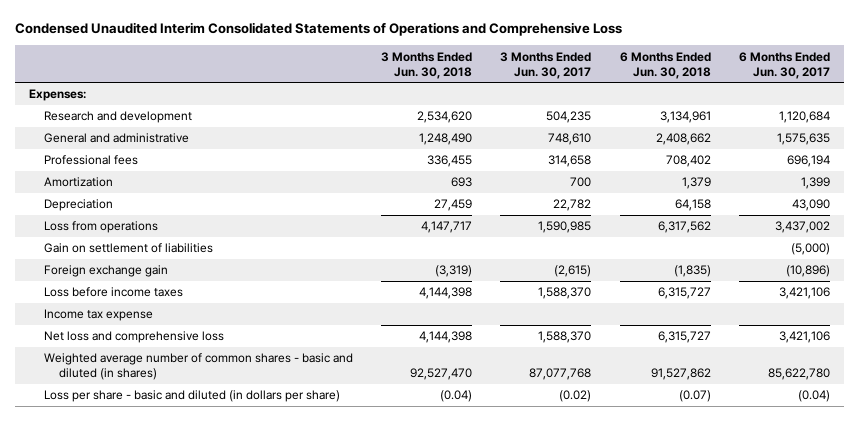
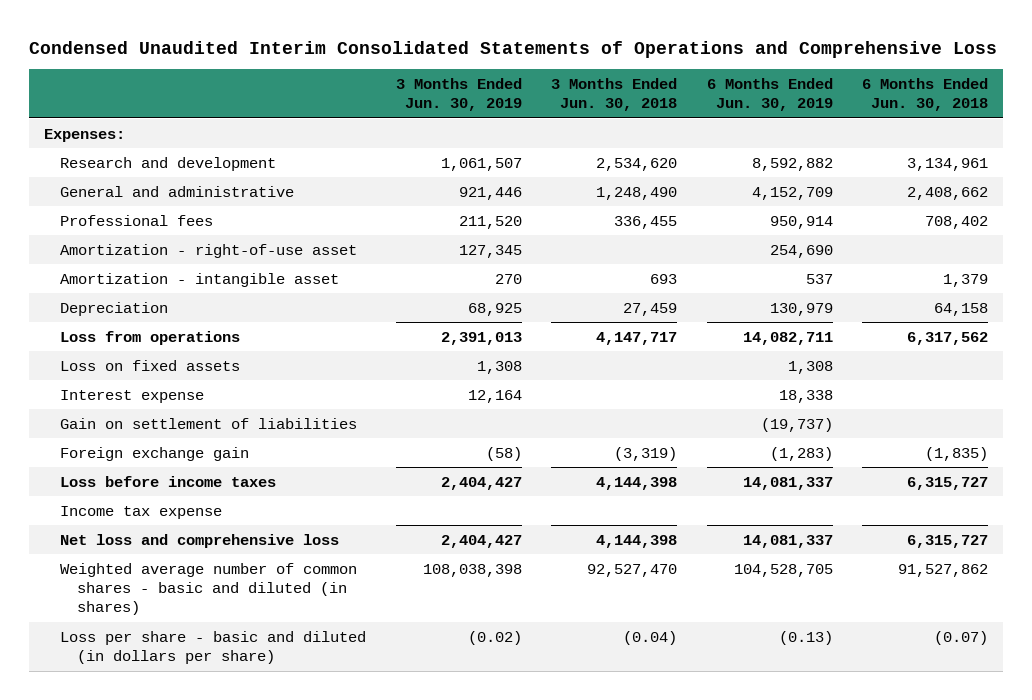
[500,51,592,79] 3 Months Ended Jun. 30, 2017 -> none
[738,51,830,79] 6 Months Ended Jun. 30, 2017 -> none
none -> [395,78,522,112] 3 Months Ended Jun. 30, 2019
none -> [706,78,833,112] 6 Months Ended Jun. 30, 2019
none -> [60,243,358,258] Amortization - right-of-use asset
[44,177,114,188] Amortization -> [60,272,340,287] Amortization - intangible asset
none -> [60,359,241,371] Loss on fixed assets
none -> [60,389,205,403] Interest expense

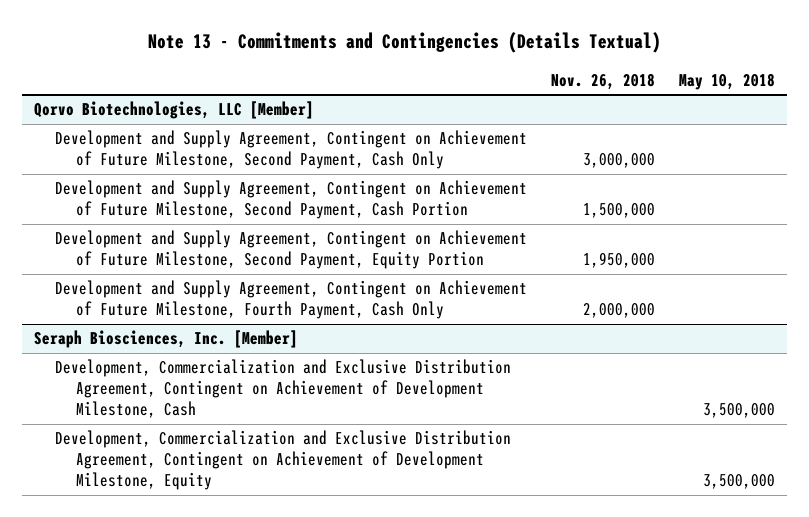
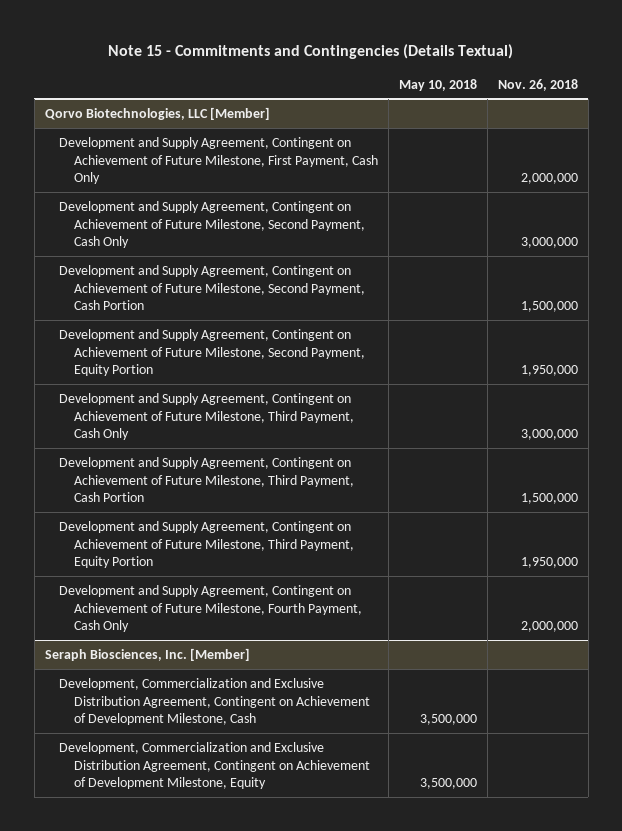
[147,32,661,54] Note 13 - Commitments and Contingencies (Details Textual) -> [108,43,514,59] Note 15 - Commitments and Contingencies (Details Textual)
none -> [59,136,379,185] Development and Supply Agreement, Contingent on Achievement of Future Milestone, First Payment, Cash Only
none -> [59,392,355,441] Development and Supply Agreement, Contingent on Achievement of Future Milestone, Third Payment, Cash Only
none -> [59,456,355,503] Development and Supply Agreement, Contingent on Achievement of Future Milestone, Third Payment, Cash Portion
none -> [59,520,355,569] Development and Supply Agreement, Contingent on Achievement of Future Milestone, Third Payment, Equity Portion

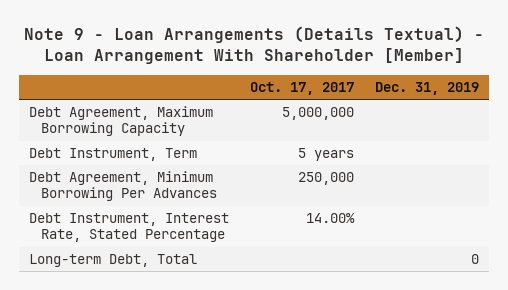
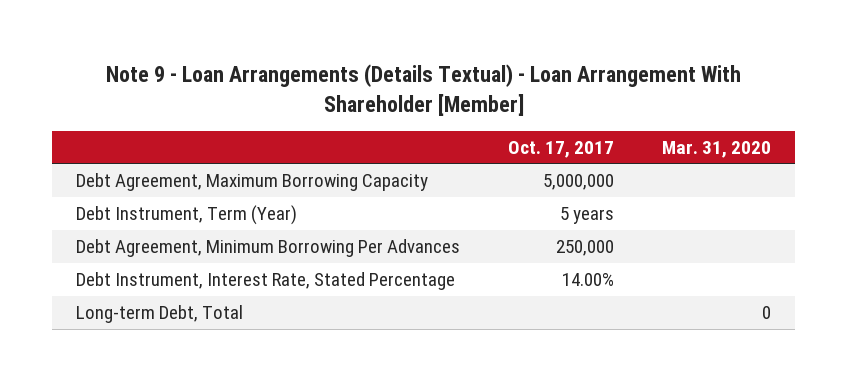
[374,82,479,96] Dec. 31, 2019 -> none
none -> [662,140,772,158] Mar. 31, 2020
[29,148,198,162] Debt Instrument, Term -> [76,205,298,226] Debt Instrument, Term (Year)

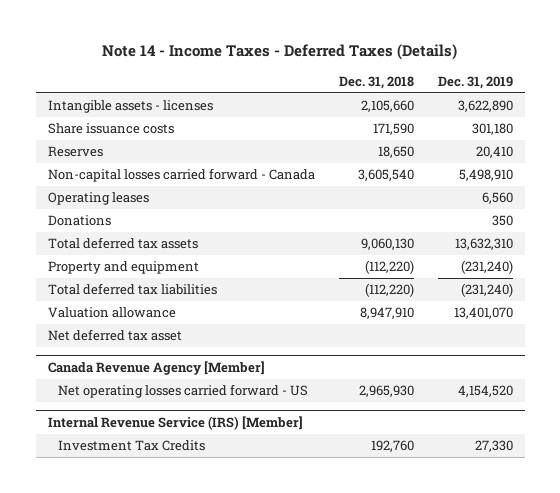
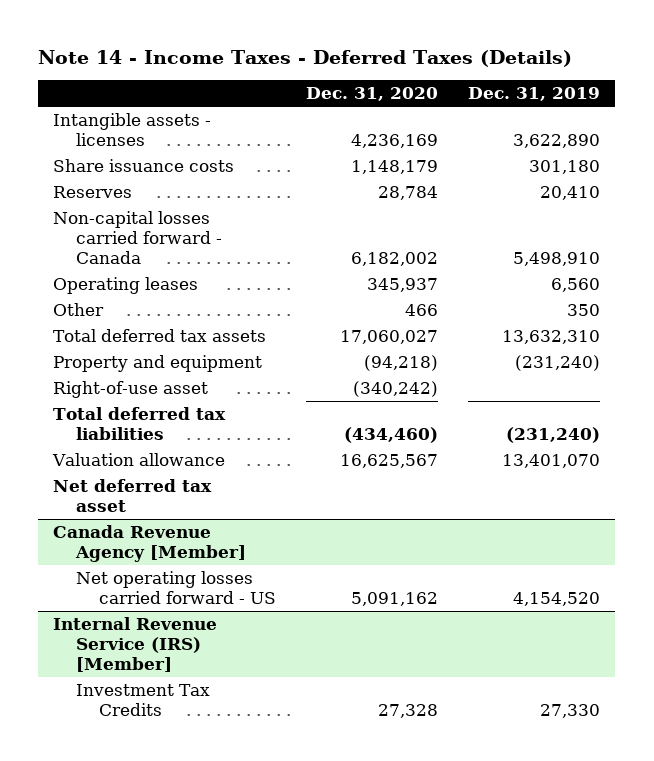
[338,75,414,89] Dec. 31, 2018 -> none
none -> [305,87,438,102] Dec. 31, 2020
[47,215,111,227] Donations -> none
none -> [53,302,105,316] Other
none -> [53,380,209,398] Right-of-use asset

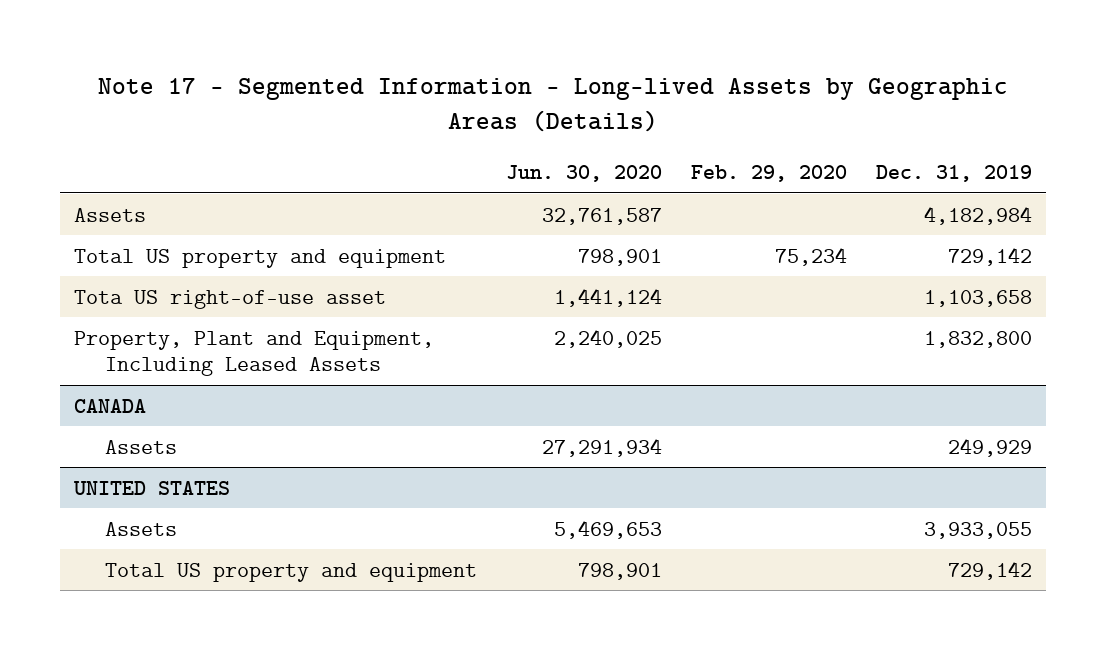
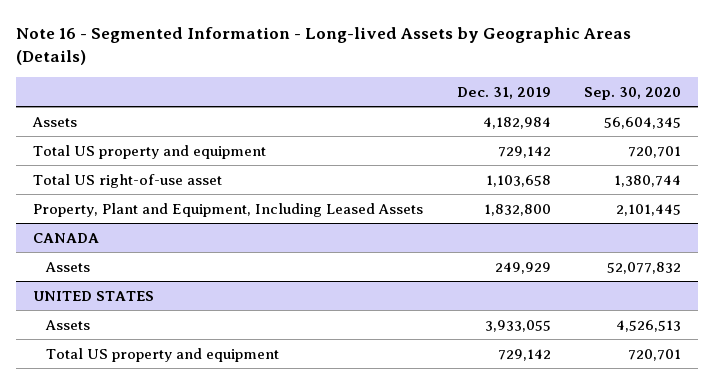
[97,78,1008,133] Note 17 - Segmented Information - Long-lived Assets by Geographic Areas (Details) -> [16,27,632,66] Note 16 - Segmented Information - Long-lived Assets by Geographic Areas (Details)
[506,164,663,182] Jun. 30, 2020 -> none
[691,164,848,182] Feb. 29, 2020 -> none
none -> [584,86,682,100] Sep. 30, 2020
[74,289,387,309] Tota US right-of-use asset -> [32,173,222,188] Total US right-of-use asset

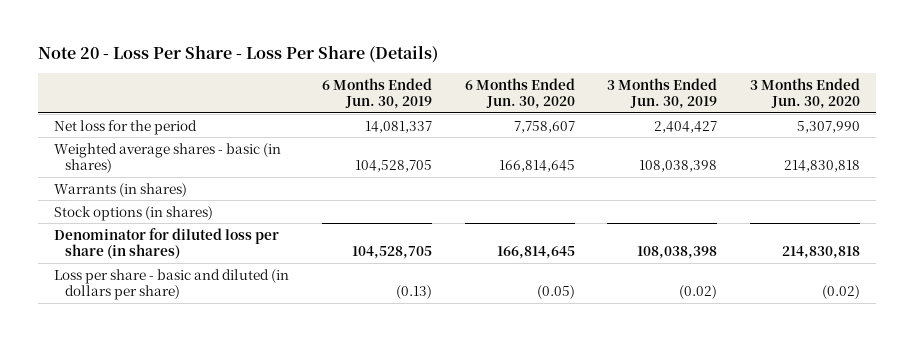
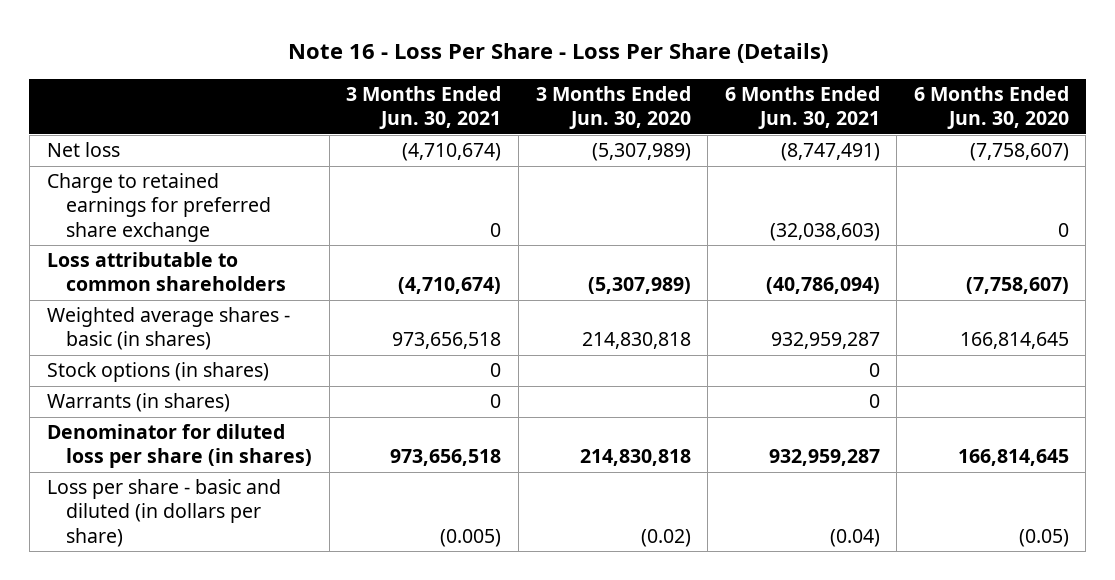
[37,45,438,64] Note 20 - Loss Per Share - Loss Per Share (Details) -> [287,43,828,64] Note 16 - Loss Per Share - Loss Per Share (Details)
[321,77,432,110] 6 Months Ended Jun. 30, 2019 -> none
[607,77,718,110] 3 Months Ended Jun. 30, 2019 -> none
none -> [346,86,502,130] 3 Months Ended Jun. 30, 2021
none -> [724,86,880,130] 6 Months Ended Jun. 30, 2021
[54,119,198,135] Net loss for the period -> [46,142,120,158] Net loss
[513,120,575,133] 7,758,607 -> [969,143,1069,162] (7,758,607)
[796,120,860,133] 5,307,990 -> [591,143,691,162] (5,307,989)
none -> [46,173,272,242] Charge to retained earnings for preferred share exchange
none -> [46,252,287,292] Loss attributable to common shareholders
[54,182,188,197] Warrants (in shares) -> [46,393,230,413] Warrants (in shares)

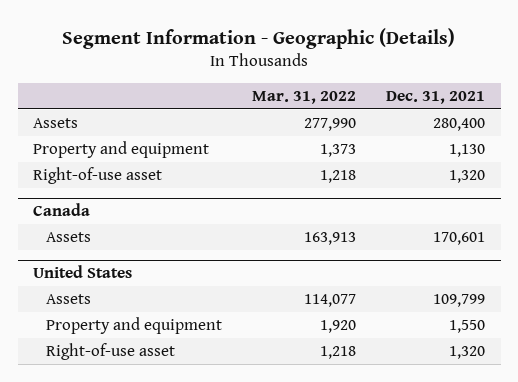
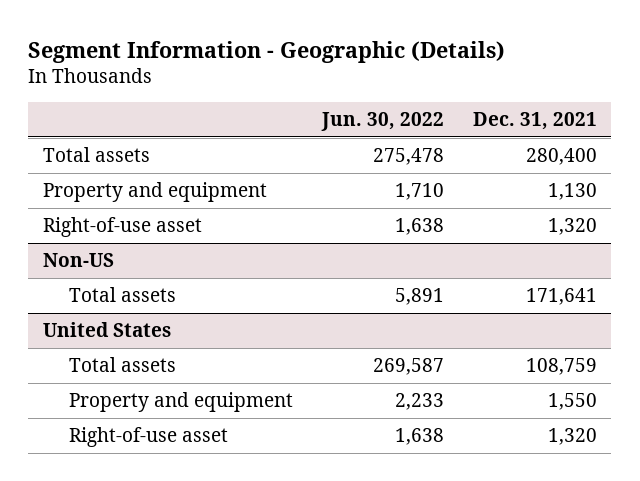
[252,90,357,104] Mar. 31, 2022 -> none
none -> [321,112,445,132] Jun. 30, 2022
[32,118,78,129] Assets -> [42,147,150,163] Total assets
[32,203,90,217] Canada -> none
none -> [42,253,114,268] Non-US
[46,232,92,243] Assets -> [69,287,177,303] Total assets
[433,232,486,246] 170,601 -> [525,288,597,306] 171,641
[46,294,92,305] Assets -> [69,357,177,373] Total assets
[433,294,486,308] 109,799 -> [525,358,597,376] 108,759

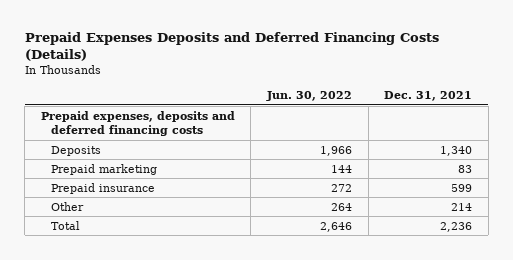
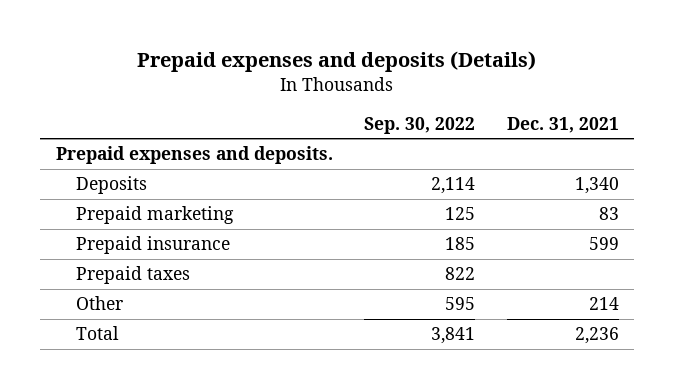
[24,31,439,62] Prepaid Expenses Deposits and Deferred Financing Costs (Details) -> [137,51,537,73] Prepaid expenses and deposits (Details)
[265,90,352,101] Jun. 30, 2022 -> none
none -> [364,116,476,134] Sep. 30, 2022
[40,110,235,136] Prepaid expenses, deposits and deferred financing costs -> [56,146,334,165] Prepaid expenses and deposits.
none -> [76,266,191,285] Prepaid taxes

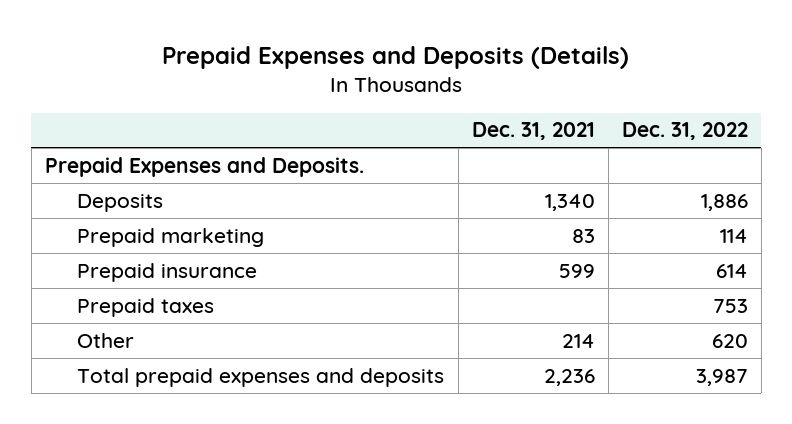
[137,51,537,73] Prepaid expenses and deposits (Details) -> [162,45,630,69] Prepaid Expenses and Deposits (Details)
[364,116,476,134] Sep. 30, 2022 -> none
none -> [621,122,748,141] Dec. 31, 2022
[56,146,334,165] Prepaid expenses and deposits. -> [44,156,364,177] Prepaid Expenses and Deposits.
[76,326,120,341] Total -> [77,367,445,387] Total prepaid expenses and deposits

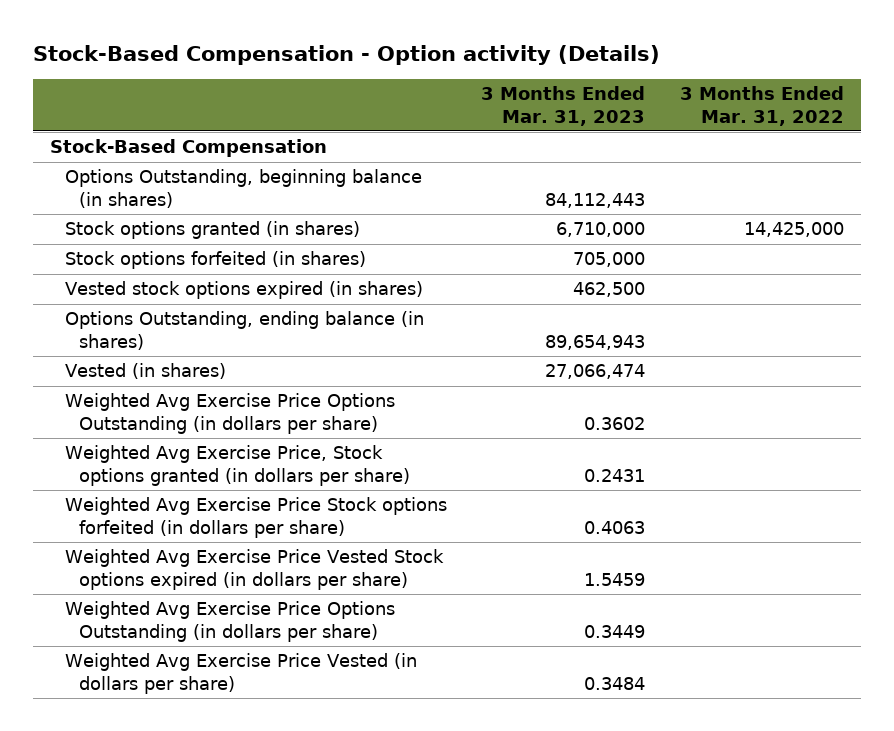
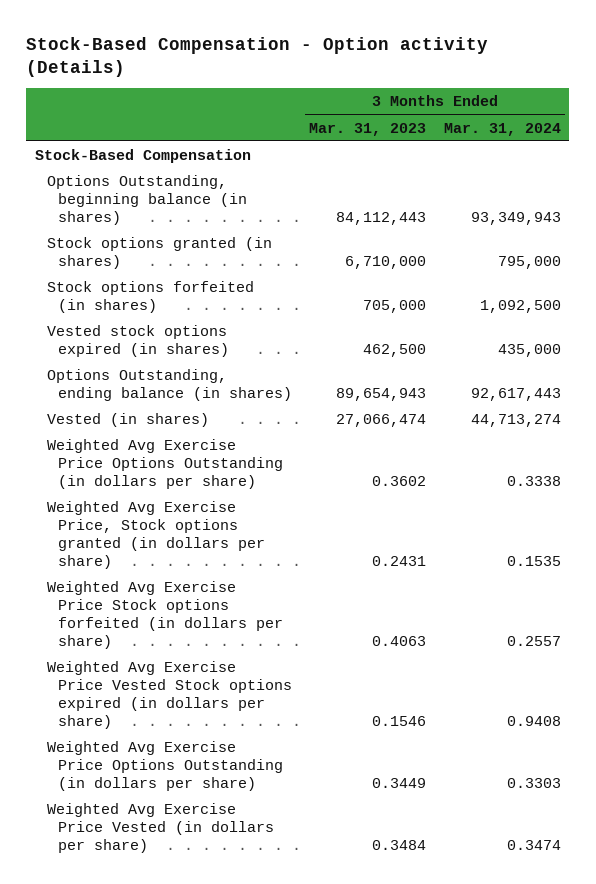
[679,86,844,126] 3 Months Ended Mar. 31, 2022 -> none
none -> [443,122,561,136] Mar. 31, 2024
[584,572,646,586] 1.5459 -> [372,716,427,727] 0.1546

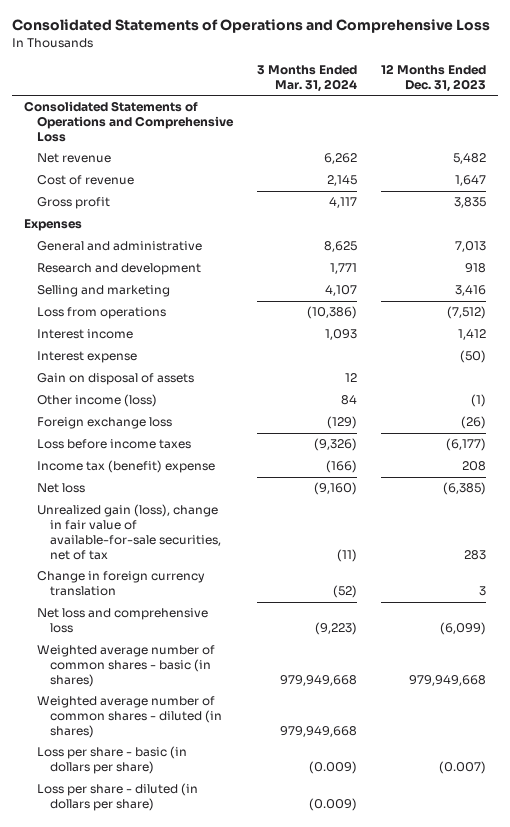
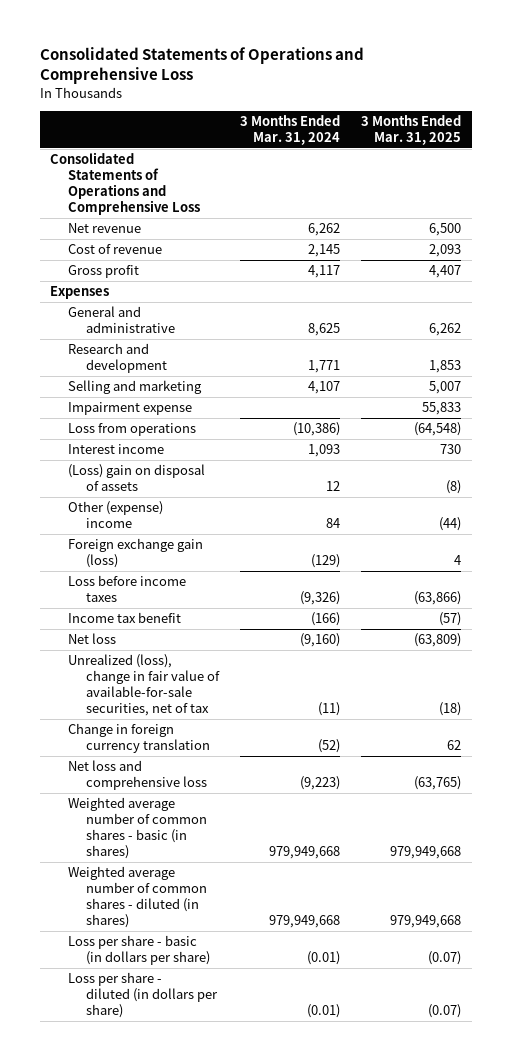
[381,64,487,92] 12 Months Ended Dec. 31, 2023 -> none
none -> [361,115,462,146] 3 Months Ended Mar. 31, 2025
none -> [68,402,193,416] Impairment expense
[36,351,137,364] Interest expense -> none
[36,373,194,386] Gain on disposal of assets -> [68,464,206,492] (Loss) gain on disposal of assets
[36,394,157,408] Other income (loss) -> [68,501,164,529] Other (expense) income
[36,417,172,430] Foreign exchange loss -> [68,538,204,569] Foreign exchange gain (loss)
[36,460,215,474] Income tax (benefit) expense -> [68,612,182,624] Income tax benefit
[36,504,222,560] Unrealized gain (loss), change in fair value of available-for-sale securities, net of tax -> [68,654,221,717] Unrealized (loss), change in fair value of available-for-sale securities, net of tax
[309,761,358,775] (0.009) -> [307,951,341,966] (0.01)
[309,798,358,812] (0.009) -> [307,1004,341,1019] (0.01)

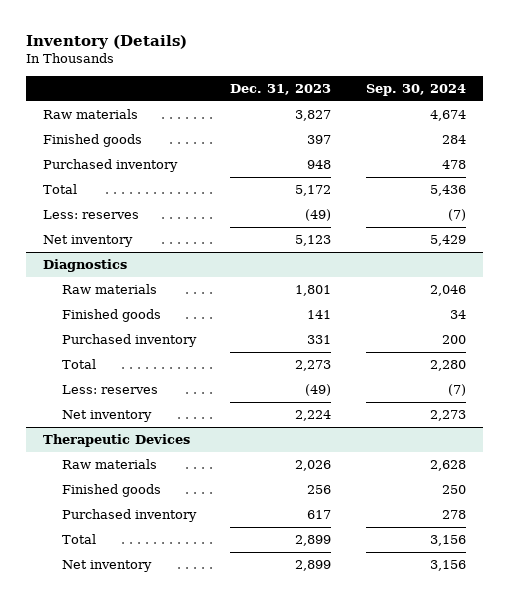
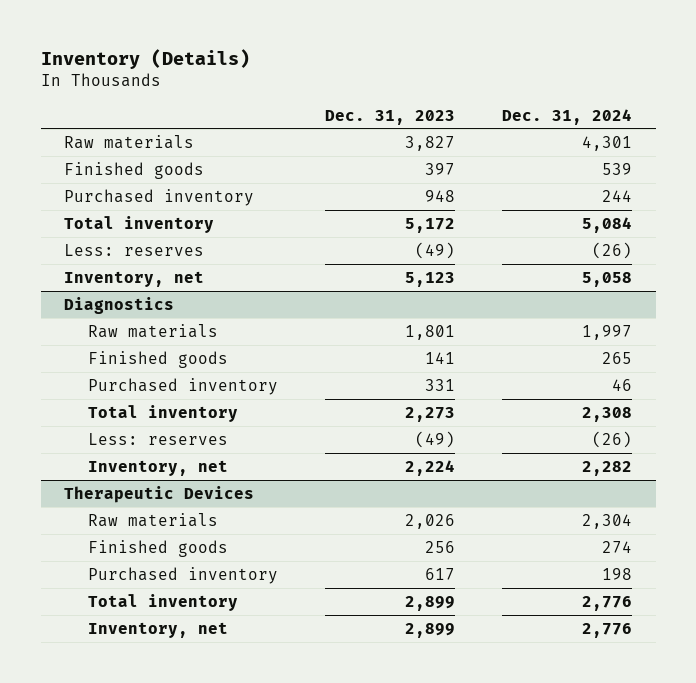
[365,83,466,96] Sep. 30, 2024 -> none
none -> [502,108,633,125] Dec. 31, 2024
[43,184,78,195] Total -> [64,215,215,233] Total inventory
[43,235,134,248] Net inventory -> [64,270,205,287] Inventory, net
[61,359,96,370] Total -> [88,404,239,422] Total inventory
[61,410,152,423] Net inventory -> [88,459,229,476] Inventory, net
[61,534,96,545] Total -> [88,593,239,611] Total inventory
[61,560,152,573] Net inventory -> [88,621,229,638] Inventory, net

